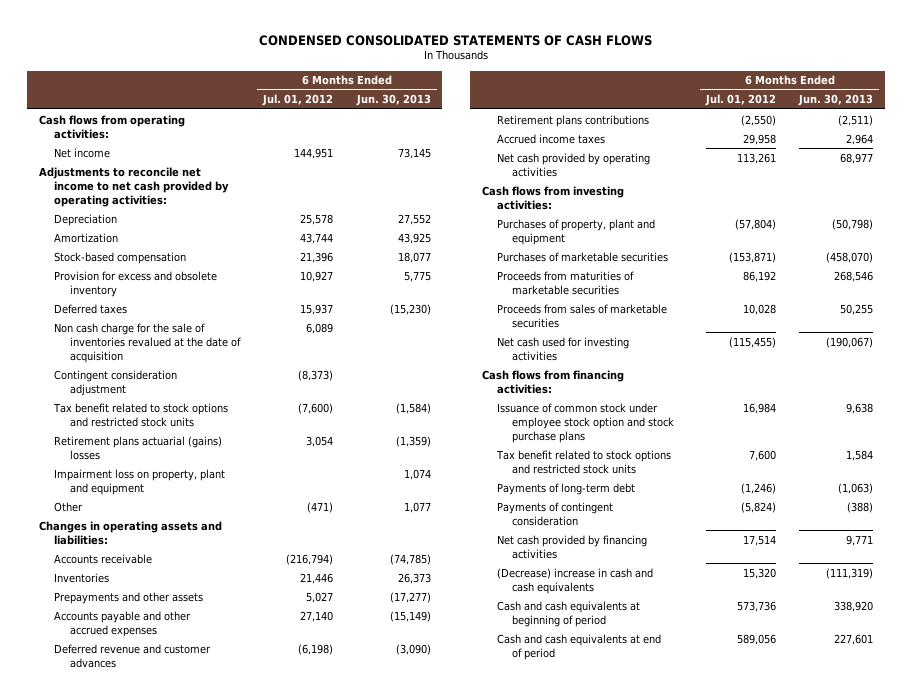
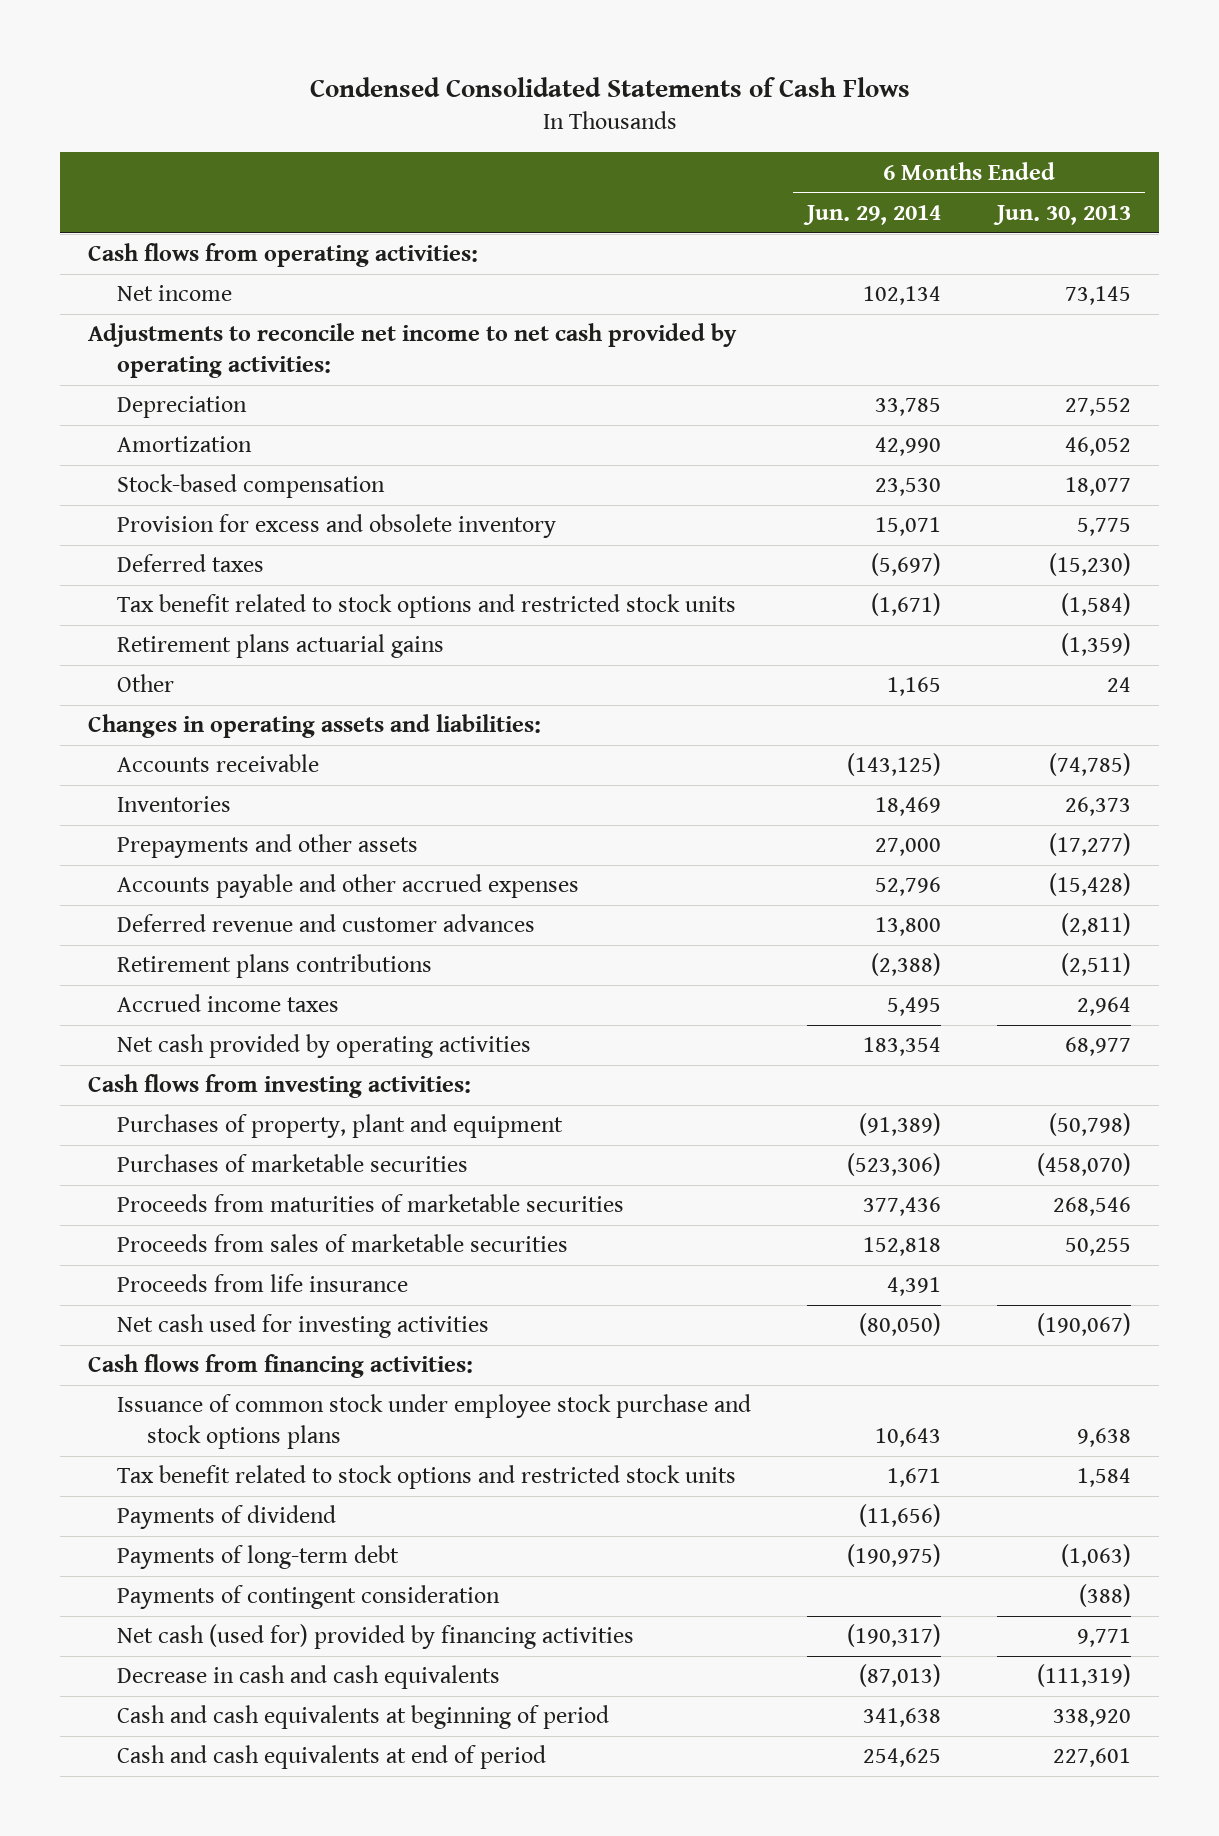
[259,34,653,46] CONDENSED CONSOLIDATED STATEMENTS OF CASH FLOWS -> [309,76,910,97] Condensed Consolidated Statements of Cash Flows
[262,94,334,107] Jul. 01, 2012 -> none
none -> [803,205,942,226] Jun. 29, 2014
[397,232,431,244] 43,925 -> [1065,437,1132,457] 46,052
[54,322,241,363] Non cash charge for the sale of inventories revalued at the date of acquisition -> none
[54,369,178,396] Contingent consideration adjustment -> none
[54,468,226,495] Impairment loss on property, plant and equipment -> none
[54,435,223,460] Retirement plans actuarial (gains) losses -> [117,634,445,659] Retirement plans actuarial gains
[403,501,431,513] 1,077 -> [1107,677,1132,693] 24
[389,610,431,622] (15,149) -> [1049,873,1132,897] (15,428)
[395,643,431,655] (3,090) -> [1061,913,1132,937] (2,811)
none -> [117,1274,409,1293] Proceeds from life insurance
[496,402,675,443] Issuance of common stock under employee stock option and stock purchase plans -> [117,1394,752,1449] Issuance of common stock under employee stock purchase and stock options plans
none -> [117,1505,337,1530] Payments of dividend
[496,534,647,559] Net cash provided by financing activities -> [117,1624,635,1650] Net cash (used for) provided by financing activities
[496,567,653,594] (Decrease) increase in cash and cash equivalents -> [117,1665,501,1690] Decrease in cash and cash equivalents

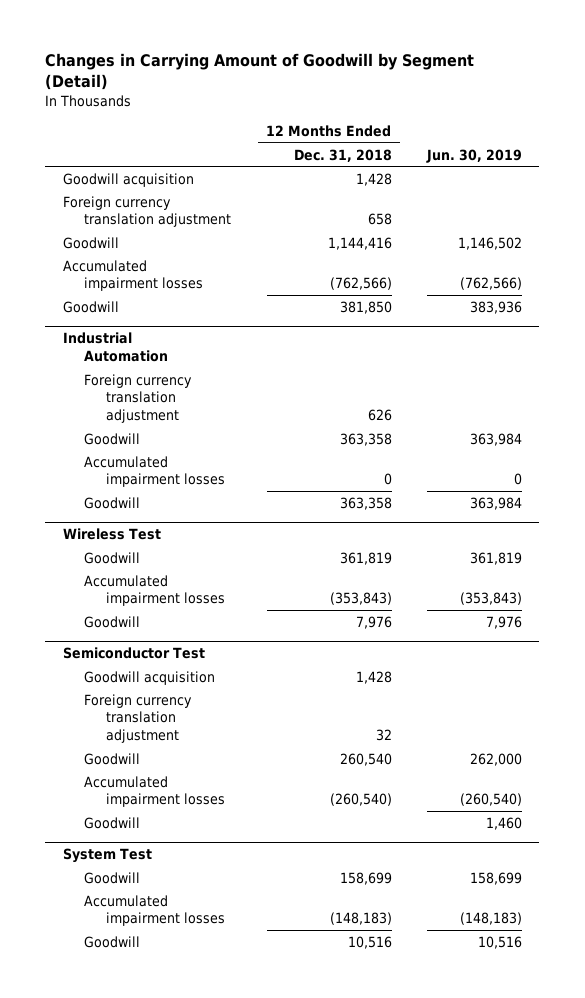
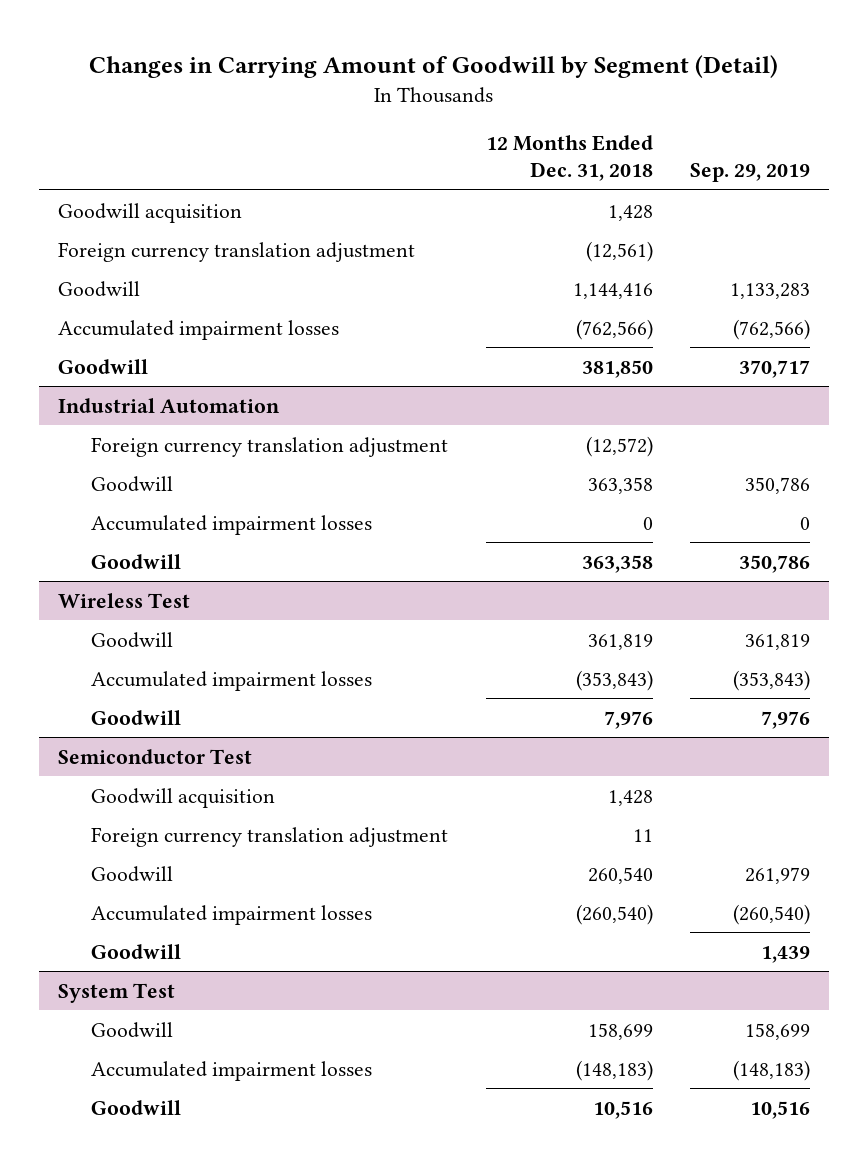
[425,148,522,163] Jun. 30, 2019 -> none
none -> [690,162,811,182] Sep. 29, 2019
[367,213,392,226] 658 -> [585,240,653,262] (12,561)
[367,408,392,421] 626 -> [585,435,653,457] (12,572)
[375,728,392,741] 32 -> [632,828,653,842] 11

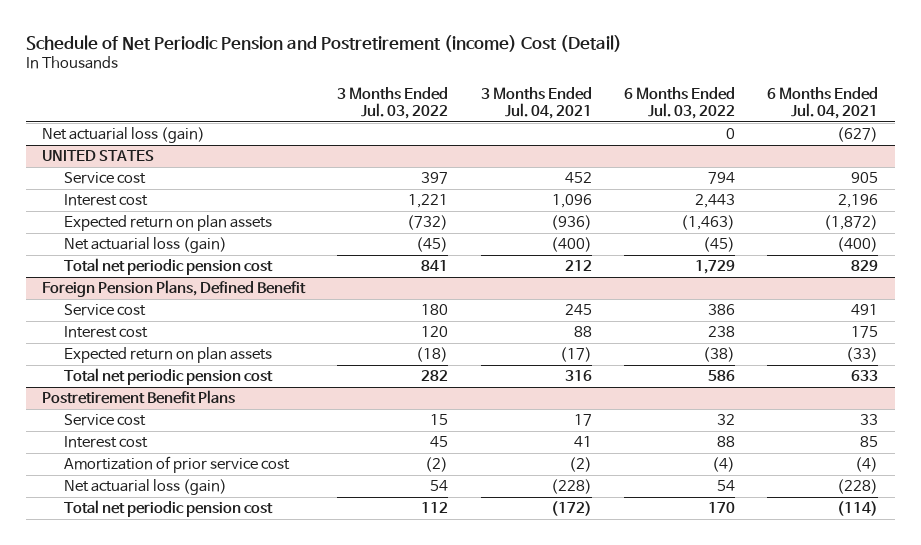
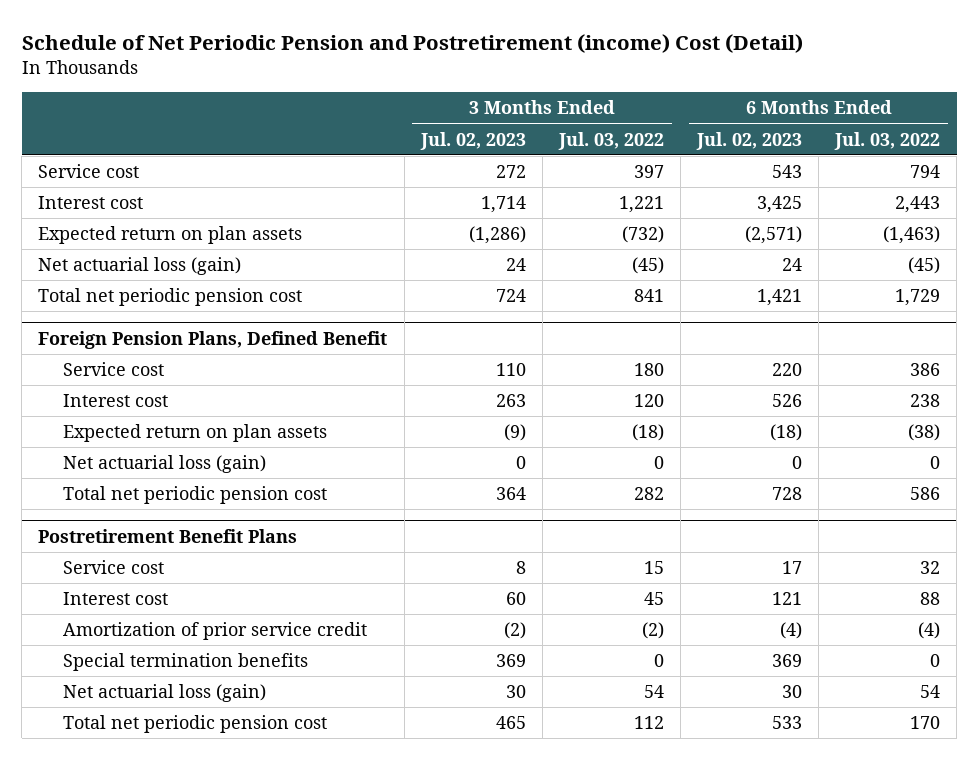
[480,87,592,120] 3 Months Ended Jul. 04, 2021 -> none
[767,87,879,120] 6 Months Ended Jul. 04, 2021 -> none
none -> [419,131,526,150] Jul. 02, 2023
none -> [695,131,802,150] Jul. 02, 2023
[42,127,206,144] Net actuarial loss (gain) -> none
[42,150,155,162] UNITED STATES -> none
none -> [62,455,266,474] Net actuarial loss (gain)
[63,456,290,474] Amortization of prior service cost -> [62,622,367,641] Amortization of prior service credit
none -> [62,653,308,672] Special termination benefits

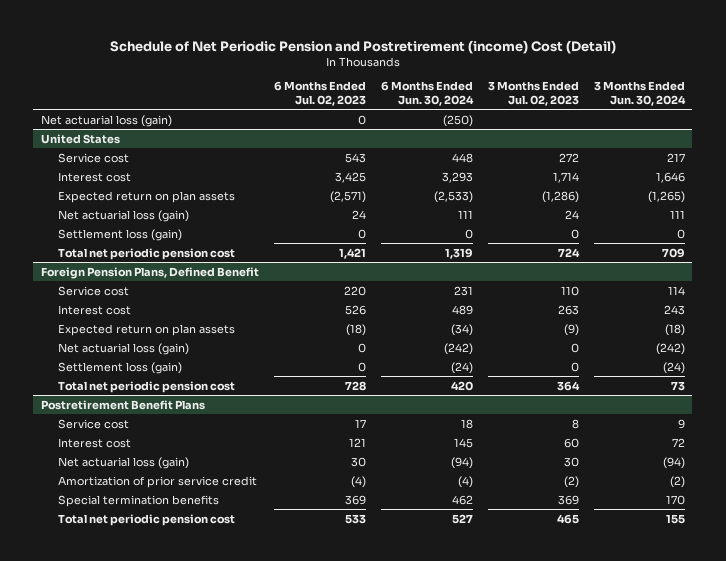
[557,131,664,150] Jul. 03, 2022 -> none
[834,131,941,150] Jul. 03, 2022 -> none
none -> [380,81,474,106] 6 Months Ended Jun. 30, 2024
none -> [593,81,686,106] 3 Months Ended Jun. 30, 2024
none -> [40,114,172,127] Net actuarial loss (gain)
none -> [40,133,120,144] United States
none -> [58,228,183,241] Settlement loss (gain)
none -> [58,361,183,374] Settlement loss (gain)
[62,684,266,703] Net actuarial loss (gain) -> [58,456,190,469] Net actuarial loss (gain)

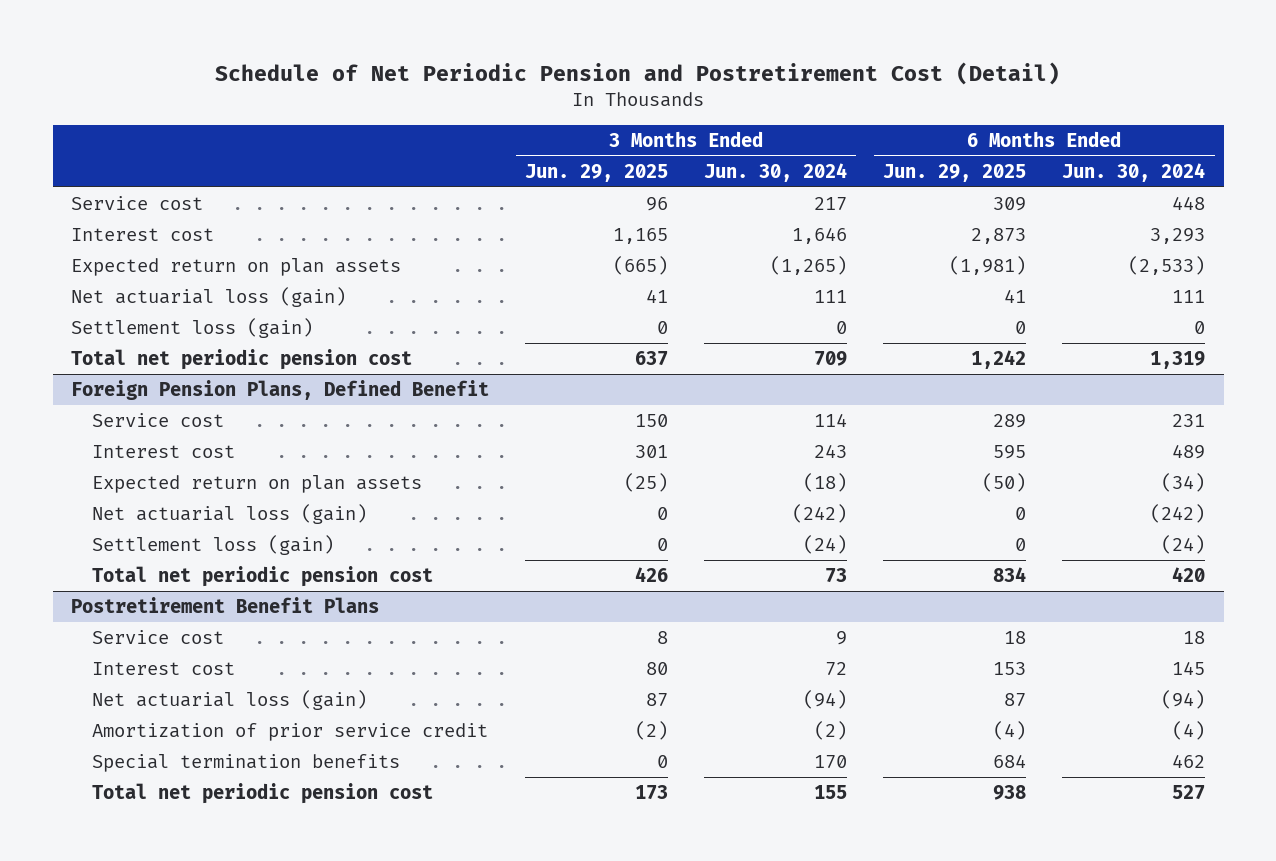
[109,39,616,54] Schedule of Net Periodic Pension and Postretirement (income) Cost (Detail) -> [215,62,1061,86] Schedule of Net Periodic Pension and Postretirement Cost (Detail)
[273,81,366,106] 6 Months Ended Jul. 02, 2023 -> none
[487,81,579,106] 3 Months Ended Jul. 02, 2023 -> none
none -> [525,163,669,182] Jun. 29, 2025
none -> [883,163,1027,182] Jun. 29, 2025
[40,114,172,127] Net actuarial loss (gain) -> none
[40,133,120,144] United States -> none

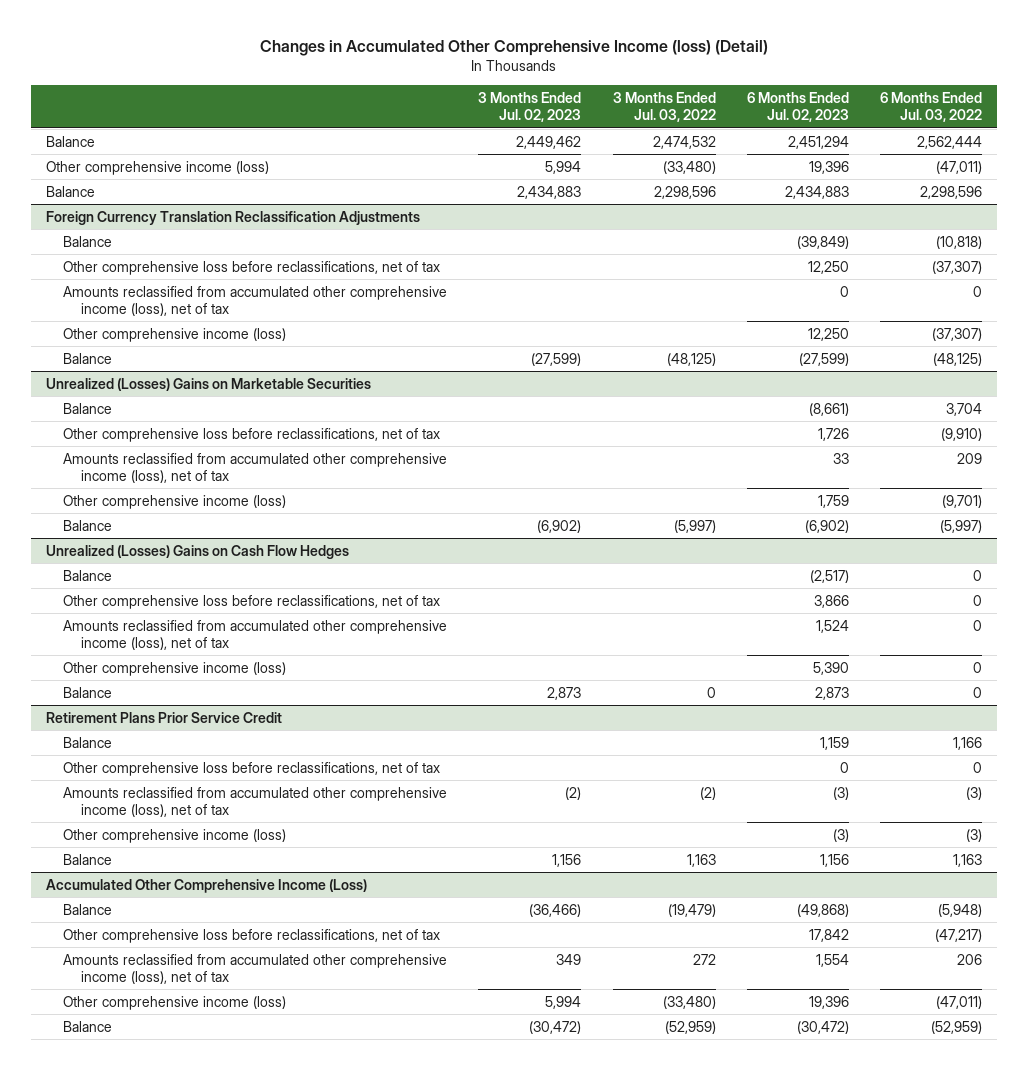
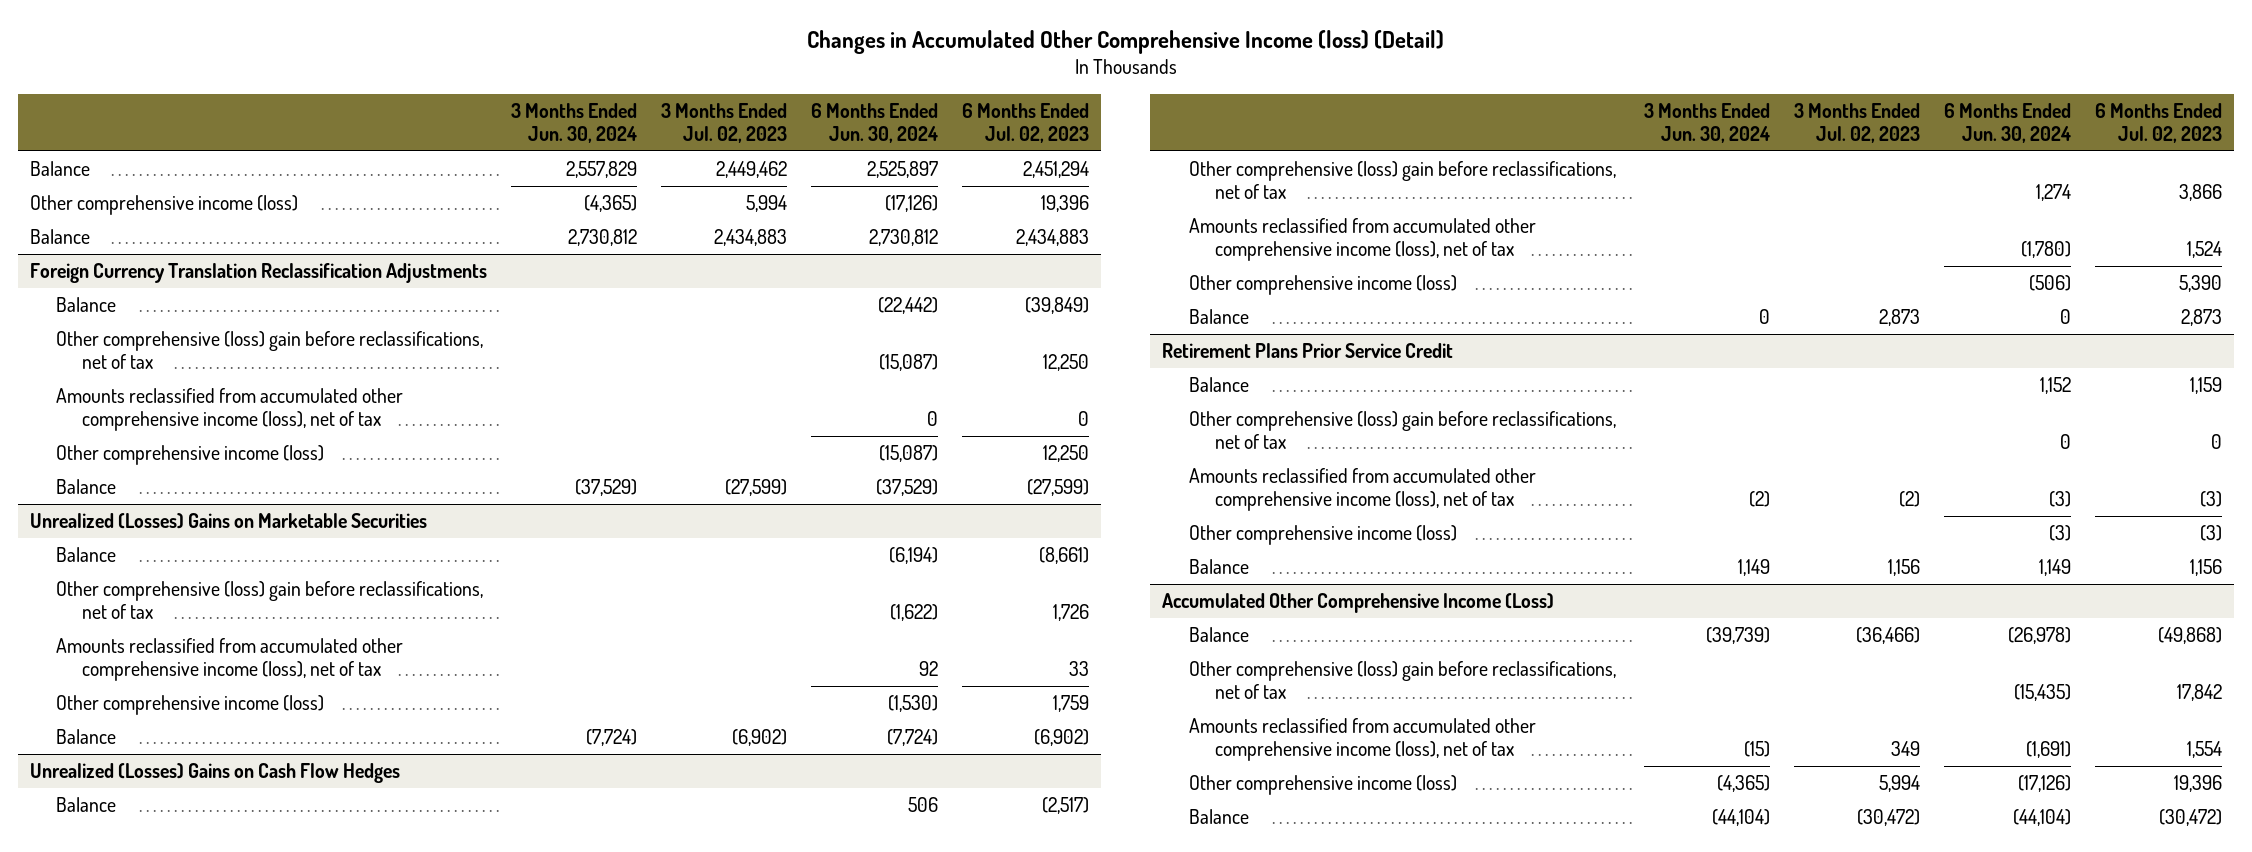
[612,92,716,123] 3 Months Ended Jul. 03, 2022 -> none
[879,92,982,123] 6 Months Ended Jul. 03, 2022 -> none
none -> [510,102,637,144] 3 Months Ended Jun. 30, 2024
none -> [811,102,939,144] 6 Months Ended Jun. 30, 2024
[63,260,441,275] Other comprehensive loss before reclassifications, net of tax -> [55,330,483,370] Other comprehensive (loss) gain before reclassifications, net of tax
[63,427,441,442] Other comprehensive loss before reclassifications, net of tax -> [55,580,483,620] Other comprehensive (loss) gain before reclassifications, net of tax
[63,594,441,609] Other comprehensive loss before reclassifications, net of tax -> [1188,160,1616,200] Other comprehensive (loss) gain before reclassifications, net of tax
[63,761,441,776] Other comprehensive loss before reclassifications, net of tax -> [1188,410,1616,450] Other comprehensive (loss) gain before reclassifications, net of tax
[63,928,441,943] Other comprehensive loss before reclassifications, net of tax -> [1188,660,1616,700] Other comprehensive (loss) gain before reclassifications, net of tax

